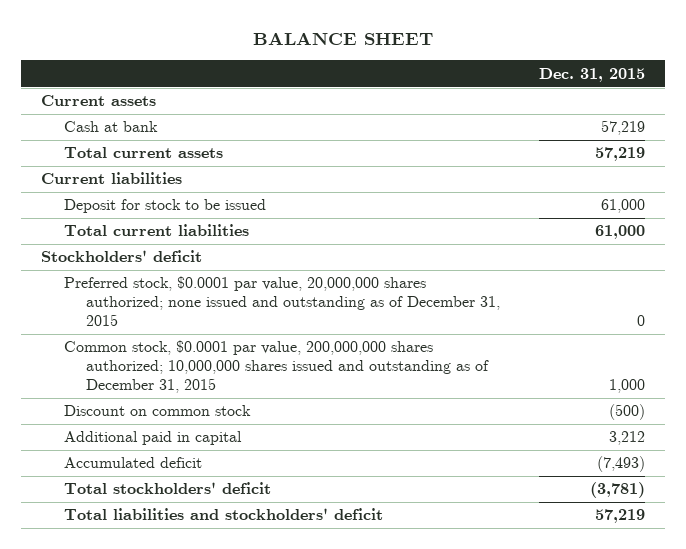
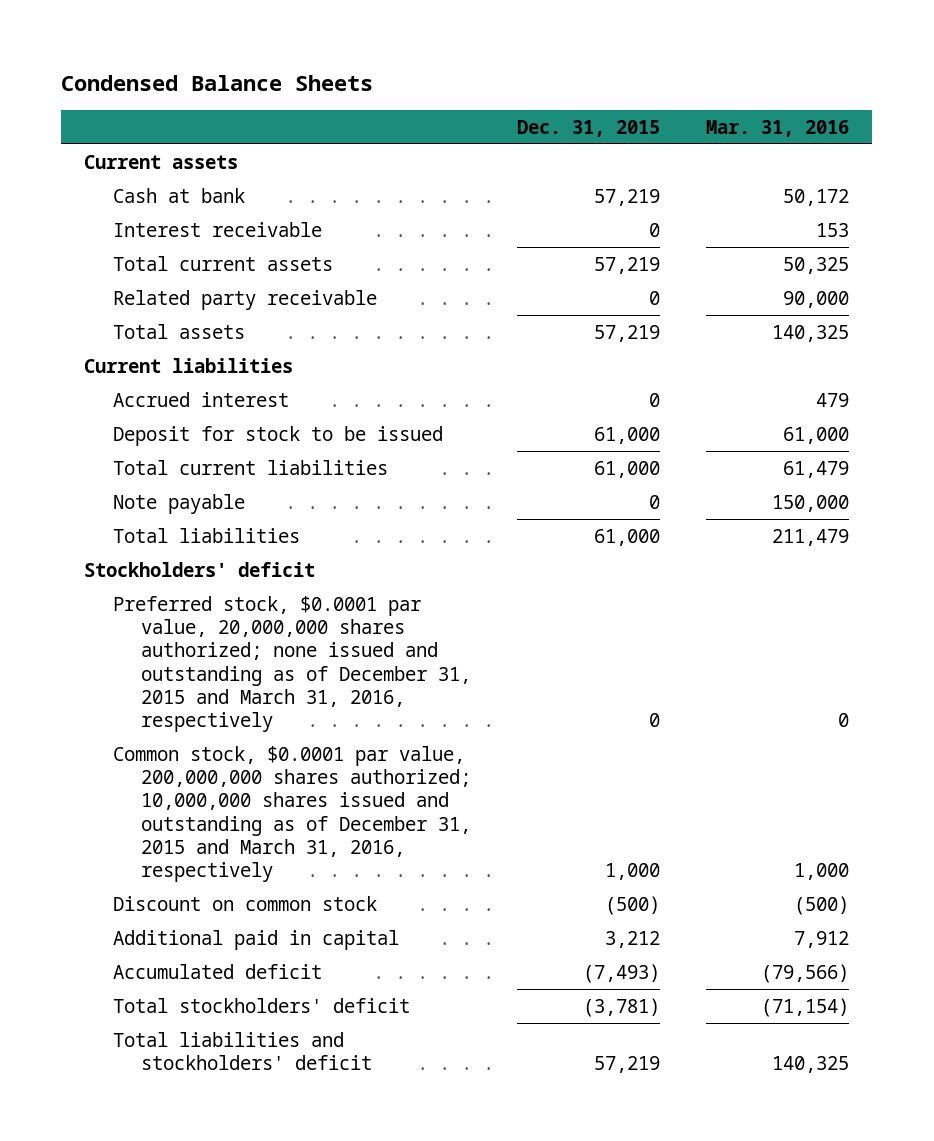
[252,32,433,46] BALANCE SHEET -> [61,74,374,91] Condensed Balance Sheets
none -> [706,119,850,137] Mar. 31, 2016
none -> [112,221,322,237] Interest receivable
none -> [112,289,377,310] Related party receivable
none -> [112,323,245,339] Total assets
none -> [112,391,289,407] Accrued interest
none -> [112,493,245,514] Note payable
none -> [112,527,300,543] Total liabilities
[63,276,501,326] Preferred stock, $0.0001 par value, 20,000,000 shares authorized; none issued and outstanding as of December 31, 2015 -> [112,595,472,733] Preferred stock, $0.0001 par value, 20,000,000 shares authorized; none issued and outstanding as of December 31, 2015 and March 31, 2016, respectively
[63,340,490,393] Common stock, $0.0001 par value, 200,000,000 shares authorized; 10,000,000 shares issued and outstanding as of December 31, 2015 -> [112,745,472,883] Common stock, $0.0001 par value, 200,000,000 shares authorized; 10,000,000 shares issued and outstanding as of December 31, 2015 and March 31, 2016, respectively

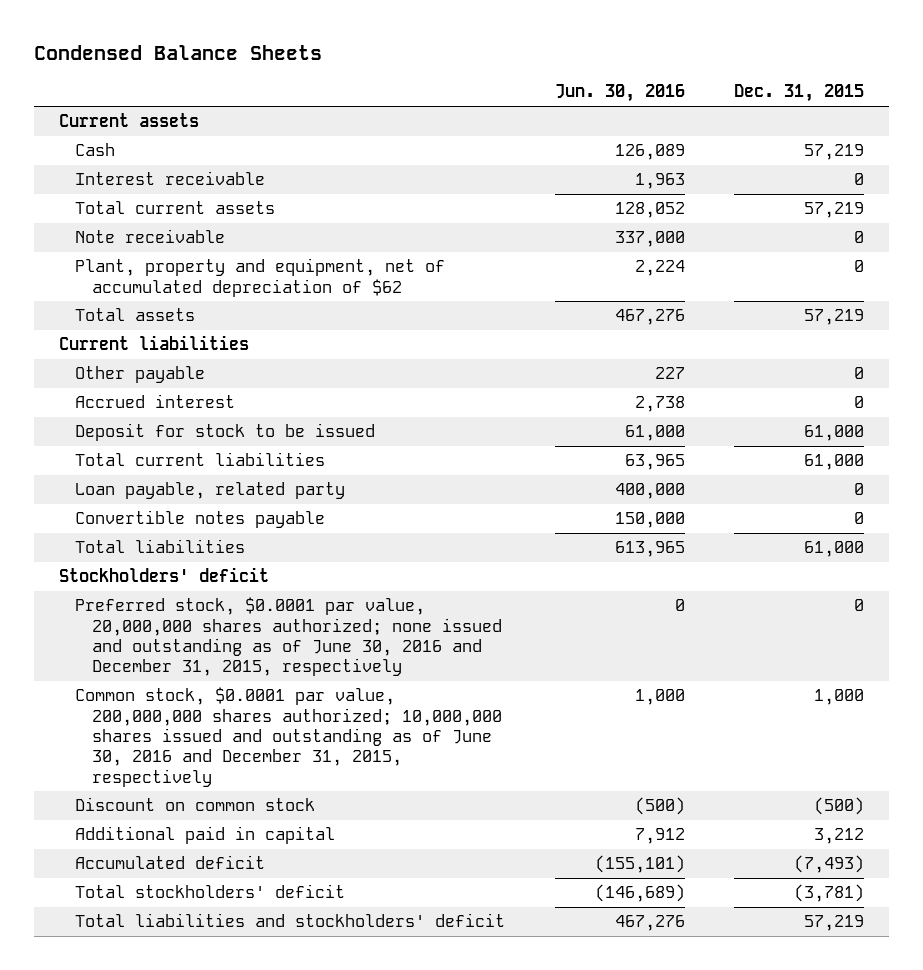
[706,119,850,137] Mar. 31, 2016 -> none
none -> [554,84,685,103] Jun. 30, 2016
[112,187,245,203] Cash at bank -> [75,143,116,157] Cash
[112,289,377,310] Related party receivable -> none
none -> [75,229,226,244] Note receivable
none -> [75,258,446,297] Plant, property and equipment, net of accumulated depreciation of $62
none -> [75,366,206,384] Other payable
[112,493,245,514] Note payable -> none
none -> [75,482,346,500] Loan payable, related party
none -> [75,510,326,529] Convertible notes payable
[112,595,472,733] Preferred stock, $0.0001 par value, 20,000,000 shares authorized; none issued and outstanding as of December 31, 2015 and March 31, 2016, respectively -> [75,597,502,677] Preferred stock, $0.0001 par value, 20,000,000 shares authorized; none issued and outstanding as of June 30, 2016 and December 31, 2015, respectively
[112,745,472,883] Common stock, $0.0001 par value, 200,000,000 shares authorized; 10,000,000 shares issued and outstanding as of December 31, 2015 and March 31, 2016, respectively -> [75,687,502,787] Common stock, $0.0001 par value, 200,000,000 shares authorized; 10,000,000 shares issued and outstanding as of June 30, 2016 and December 31, 2015, respectively

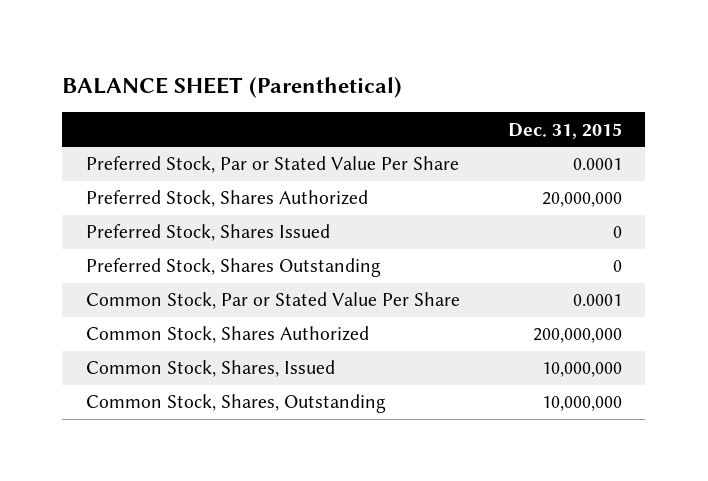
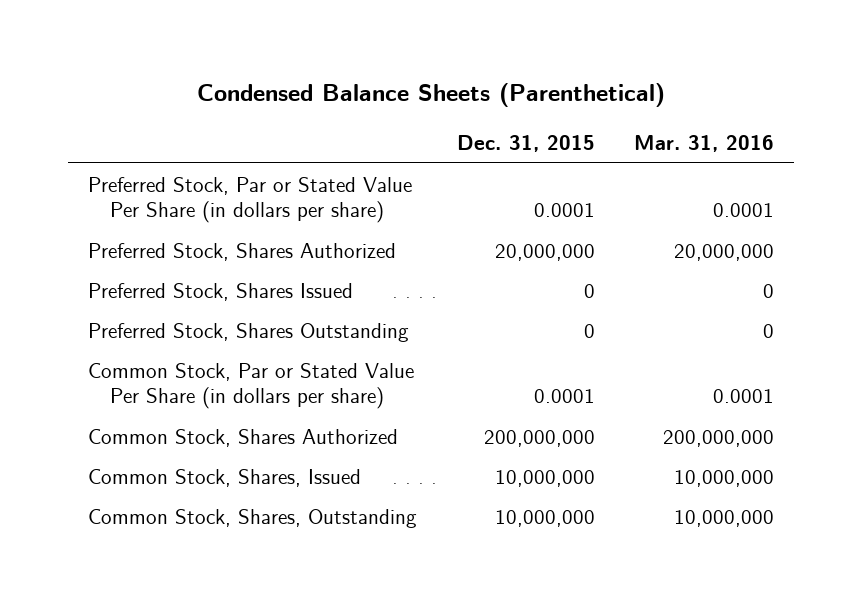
[62,76,403,98] BALANCE SHEET (Parenthetical) -> [197,83,666,108] Condensed Balance Sheets (Parenthetical)
none -> [634,134,775,152] Mar. 31, 2016
[86,156,460,174] Preferred Stock, Par or Stated Value Per Share -> [88,176,413,224] Preferred Stock, Par or Stated Value Per Share (in dollars per share)
[86,292,461,310] Common Stock, Par or Stated Value Per Share -> [88,362,415,410] Common Stock, Par or Stated Value Per Share (in dollars per share)

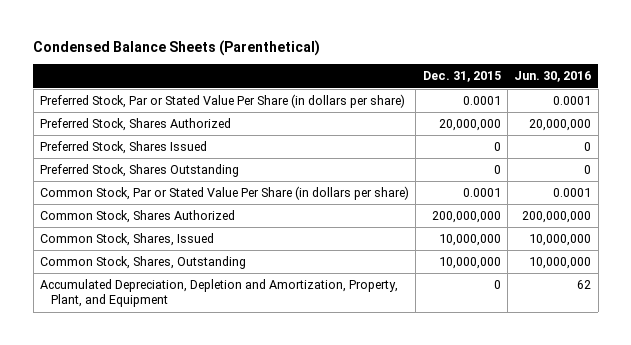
[634,134,775,152] Mar. 31, 2016 -> none
none -> [514,71,592,83] Jun. 30, 2016
none -> [39,278,398,308] Accumulated Depreciation, Depletion and Amortization, Property, Plant, and Equipment

